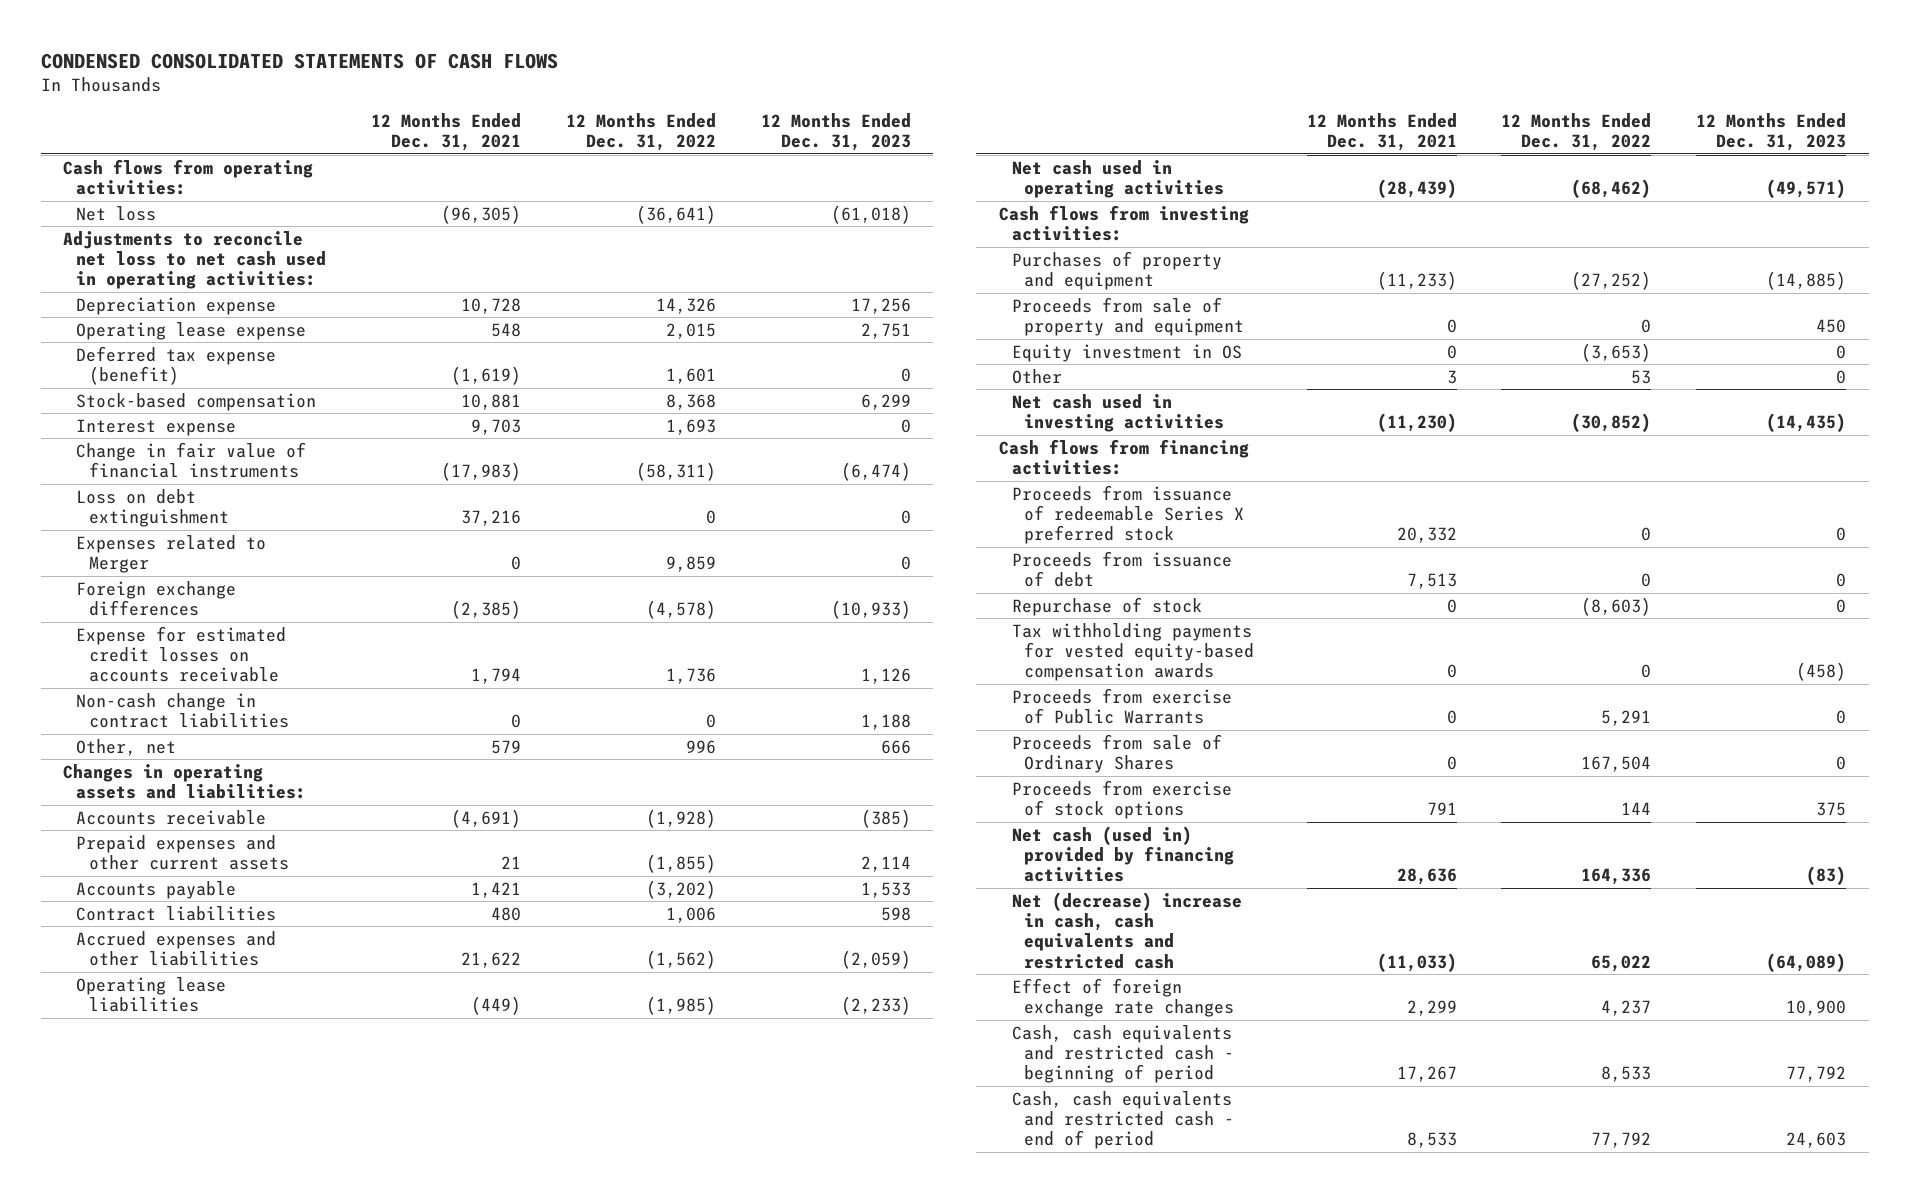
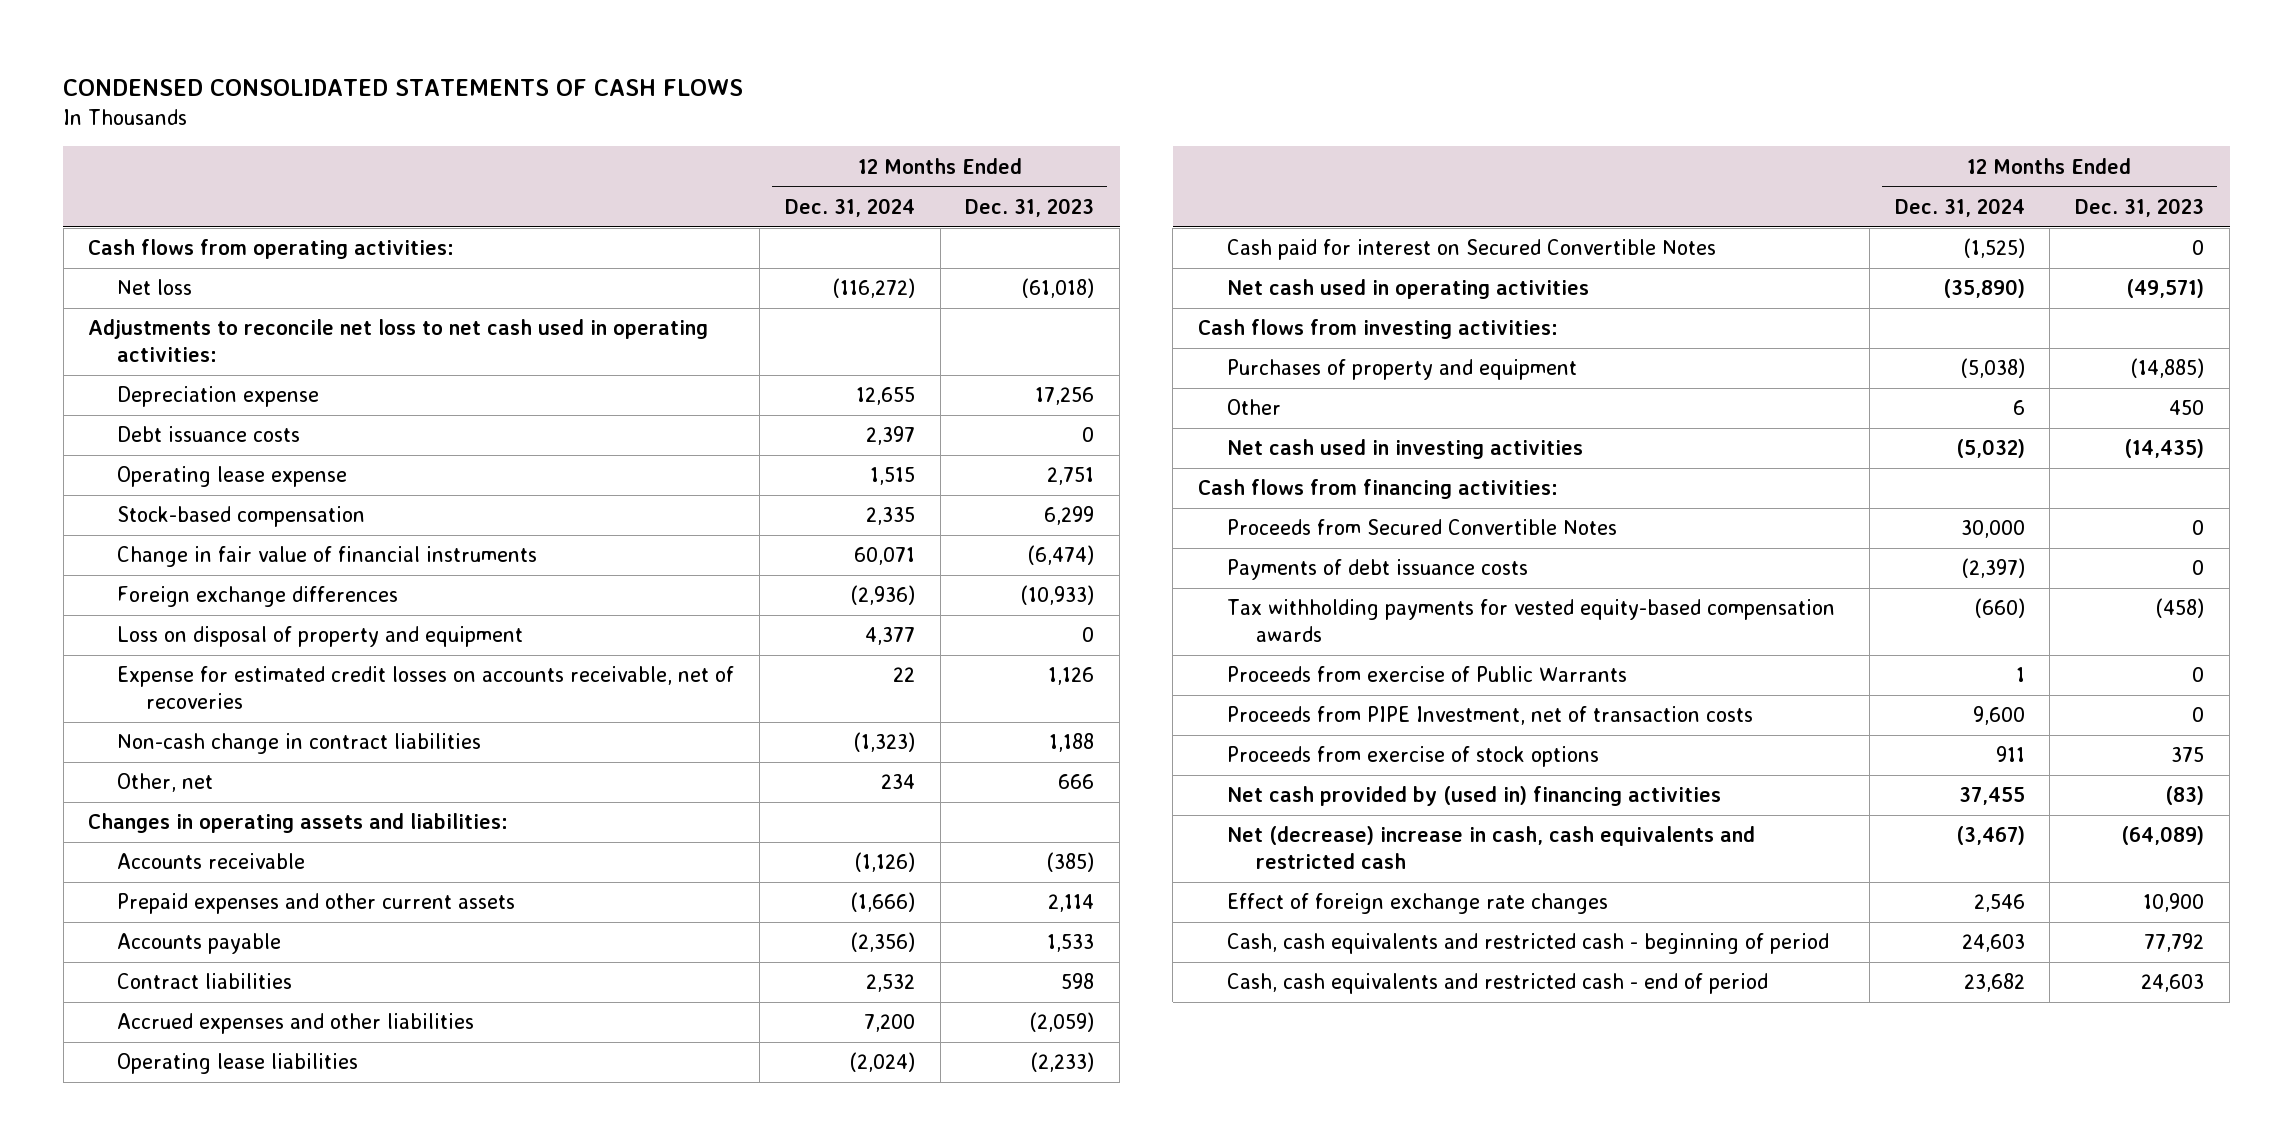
[371,113,522,152] 12 Months Ended Dec. 31, 2021 -> none
[565,113,716,152] 12 Months Ended Dec. 31, 2022 -> none
none -> [784,197,915,217] Dec. 31, 2024
none -> [117,426,301,443] Debt issuance costs
[76,345,277,385] Deferred tax expense (benefit) -> none
[76,418,237,436] Interest expense -> none
[76,488,229,527] Loss on debt extinguishment -> none
[76,534,267,573] Expenses related to Merger -> none
none -> [117,626,524,648] Loss on disposal of property and equipment
[76,625,287,683] Expense for estimated credit losses on accounts receivable -> [117,666,735,709] Expense for estimated credit losses on accounts receivable, net of recoveries
none -> [1226,239,1716,261] Cash paid for interest on Secured Convertible Notes
[1011,296,1245,336] Proceeds from sale of property and equipment -> none
[1011,343,1242,362] Equity investment in OS -> none
[1836,369,1847,384] 0 -> [2169,400,2205,416] 450
[1011,484,1245,545] Proceeds from issuance of redeemable Series X preferred stock -> none
[1011,550,1232,587] Proceeds from issuance of debt -> none
[1011,596,1202,616] Repurchase of stock -> none
none -> [1226,519,1617,536] Proceeds from Secured Convertible Notes
none -> [1226,559,1528,581] Payments of debt issuance costs
[1011,733,1222,773] Proceeds from sale of Ordinary Shares -> none
none -> [1226,706,1753,726] Proceeds from PIPE Investment, net of transaction costs
[1011,825,1235,883] Net cash (used in) provided by financing activities -> [1226,786,1721,807] Net cash provided by (used in) financing activities

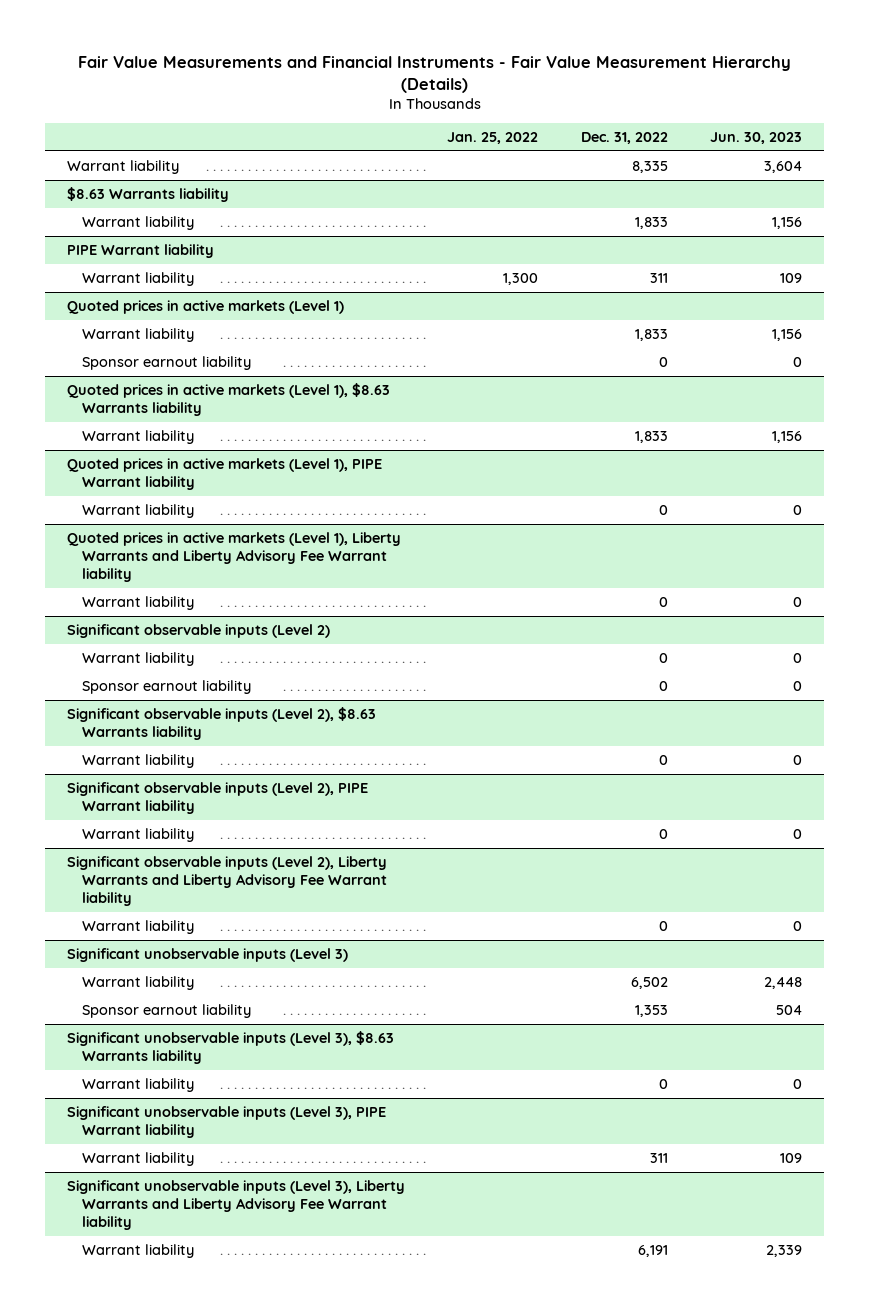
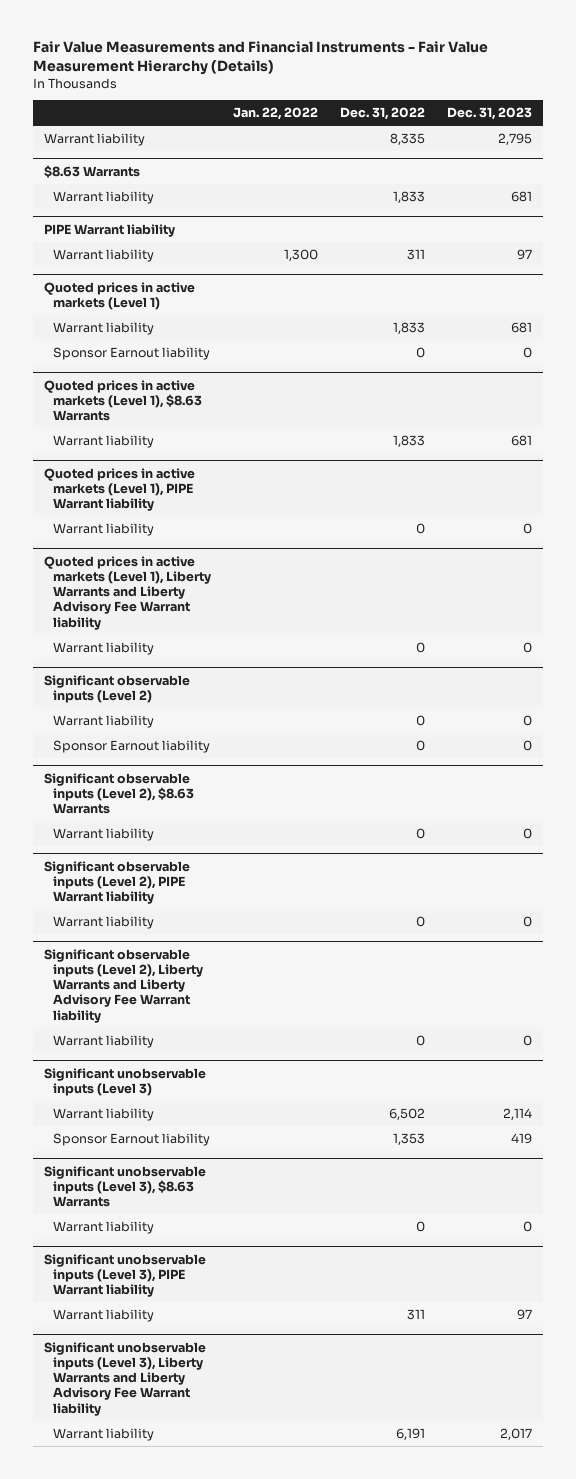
[447,132,539,145] Jan. 25, 2022 -> none
[710,132,803,145] Jun. 30, 2023 -> none
none -> [233,107,319,121] Jan. 22, 2022
none -> [447,107,533,121] Dec. 31, 2023
[66,186,229,202] $8.63 Warrants liability -> [43,164,140,178] $8.63 Warrants
[81,355,251,370] Sponsor earnout liability -> [53,347,211,361] Sponsor Earnout liability
[66,382,390,416] Quoted prices in active markets (Level 1), $8.63 Warrants liability -> [43,379,203,422] Quoted prices in active markets (Level 1), $8.63 Warrants
[81,679,251,694] Sponsor earnout liability -> [53,740,211,754] Sponsor Earnout liability
[66,706,376,740] Significant observable inputs (Level 2), $8.63 Warrants liability -> [43,772,195,815] Significant observable inputs (Level 2), $8.63 Warrants
[81,1003,251,1018] Sponsor earnout liability -> [53,1133,211,1147] Sponsor Earnout liability
[66,1030,394,1064] Significant unobservable inputs (Level 3), $8.63 Warrants liability -> [43,1165,206,1208] Significant unobservable inputs (Level 3), $8.63 Warrants

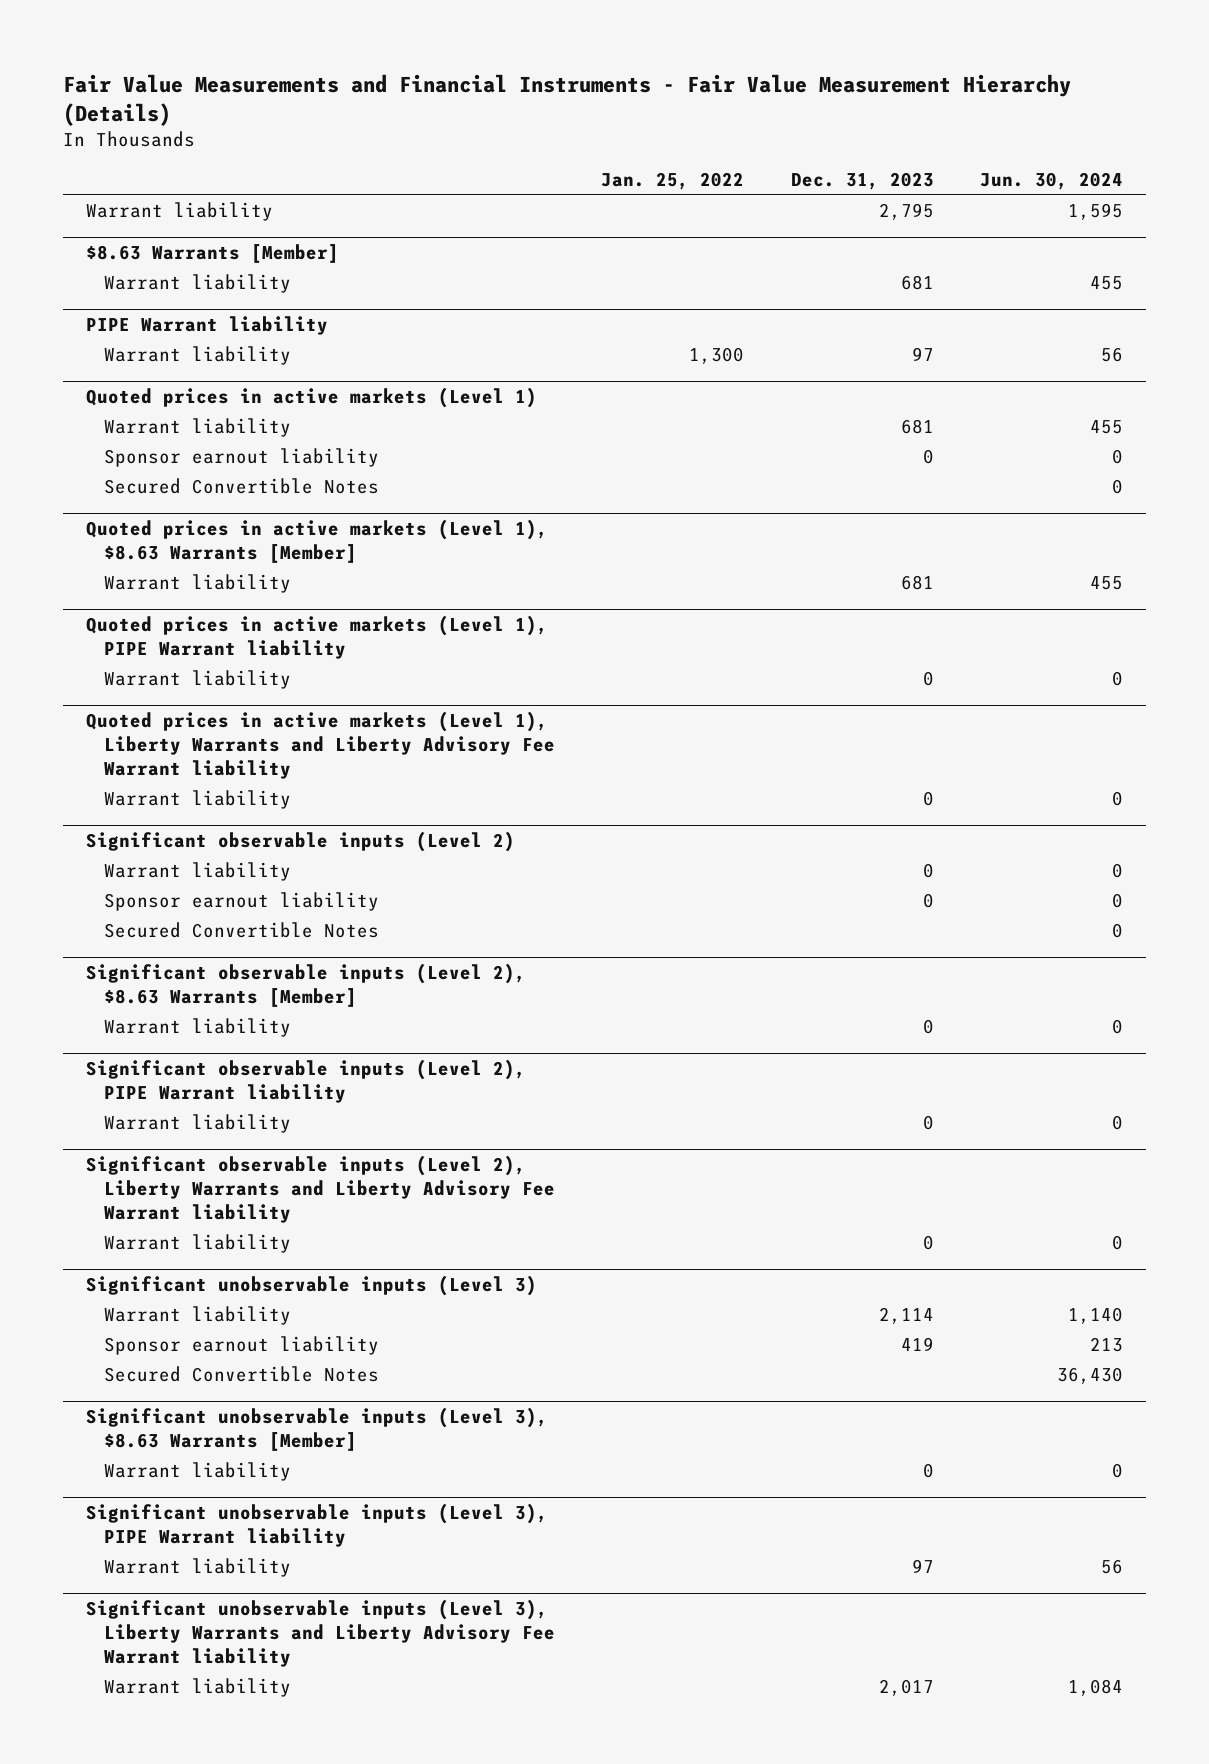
[233,107,319,121] Jan. 22, 2022 -> none
[340,107,426,121] Dec. 31, 2022 -> none
none -> [601,171,745,190] Jan. 25, 2022
none -> [979,171,1123,190] Jun. 30, 2024
[43,164,140,178] $8.63 Warrants -> [86,243,340,263] $8.63 Warrants [Member]
[53,347,211,361] Sponsor Earnout liability -> [104,447,380,467] Sponsor earnout liability
none -> [104,477,380,494] Secured Convertible Notes
[43,379,203,422] Quoted prices in active markets (Level 1), $8.63 Warrants -> [86,518,549,563] Quoted prices in active markets (Level 1), $8.63 Warrants [Member]
[53,740,211,754] Sponsor Earnout liability -> [104,891,380,911] Sponsor earnout liability
none -> [104,921,380,938] Secured Convertible Notes
[43,772,195,815] Significant observable inputs (Level 2), $8.63 Warrants -> [86,962,527,1007] Significant observable inputs (Level 2), $8.63 Warrants [Member]
[53,1133,211,1147] Sponsor Earnout liability -> [104,1335,380,1355] Sponsor earnout liability
none -> [104,1365,380,1382] Secured Convertible Notes
[43,1165,206,1208] Significant unobservable inputs (Level 3), $8.63 Warrants -> [86,1406,549,1451] Significant unobservable inputs (Level 3), $8.63 Warrants [Member]

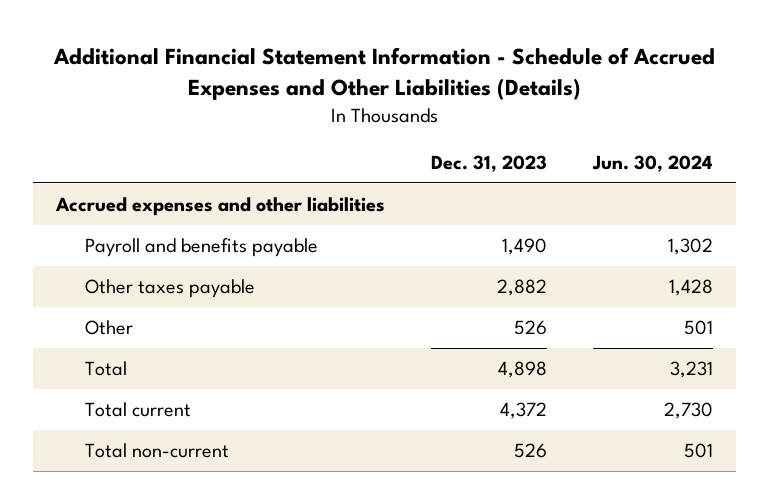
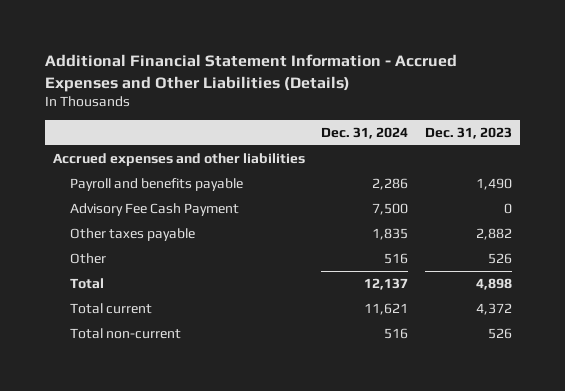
[52,47,715,101] Additional Financial Statement Information - Schedule of Accrued Expenses and Other Liabilities (Details) -> [44,54,457,92] Additional Financial Statement Information - Accrued Expenses and Other Liabilities (Details)
[592,155,714,173] Jun. 30, 2024 -> none
none -> [321,127,409,140] Dec. 31, 2024
none -> [70,202,240,216] Advisory Fee Cash Payment

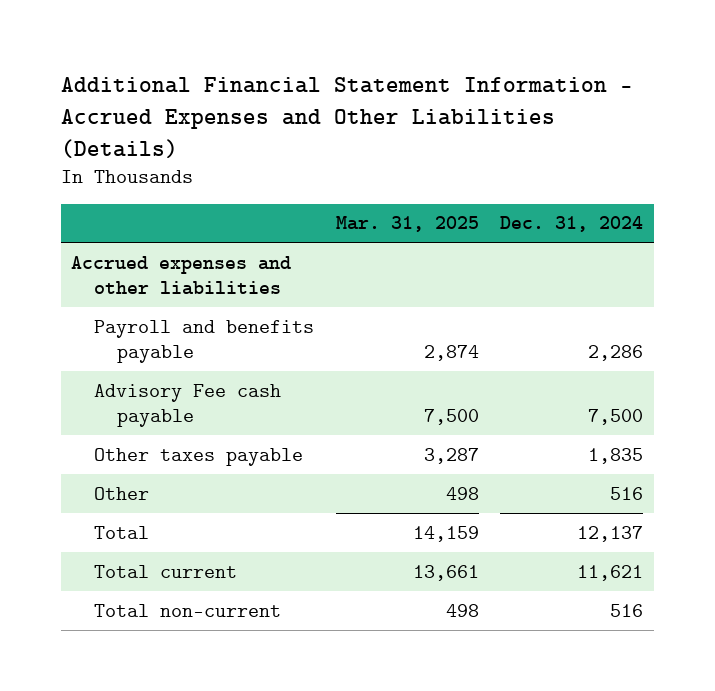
[424,127,512,140] Dec. 31, 2023 -> none
none -> [335,216,479,233] Mar. 31, 2025
[70,202,240,216] Advisory Fee Cash Payment -> [94,383,282,427] Advisory Fee cash payable

